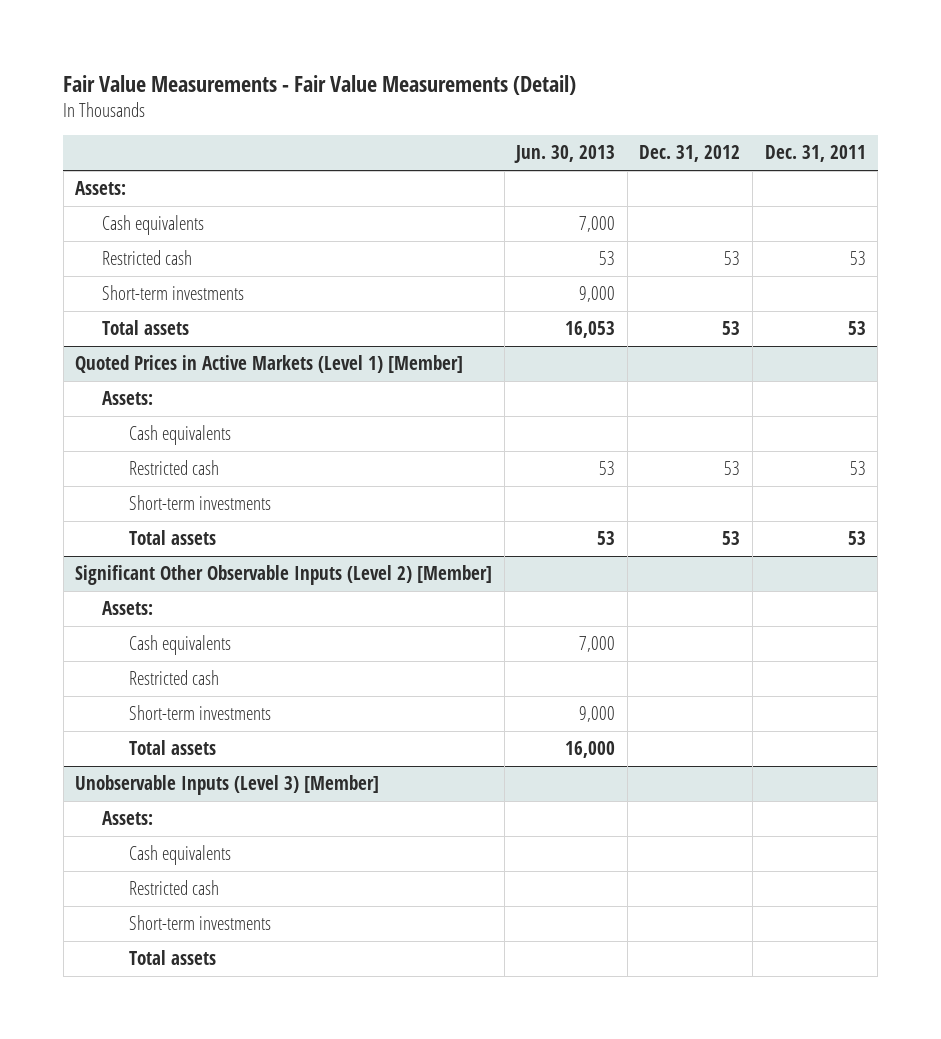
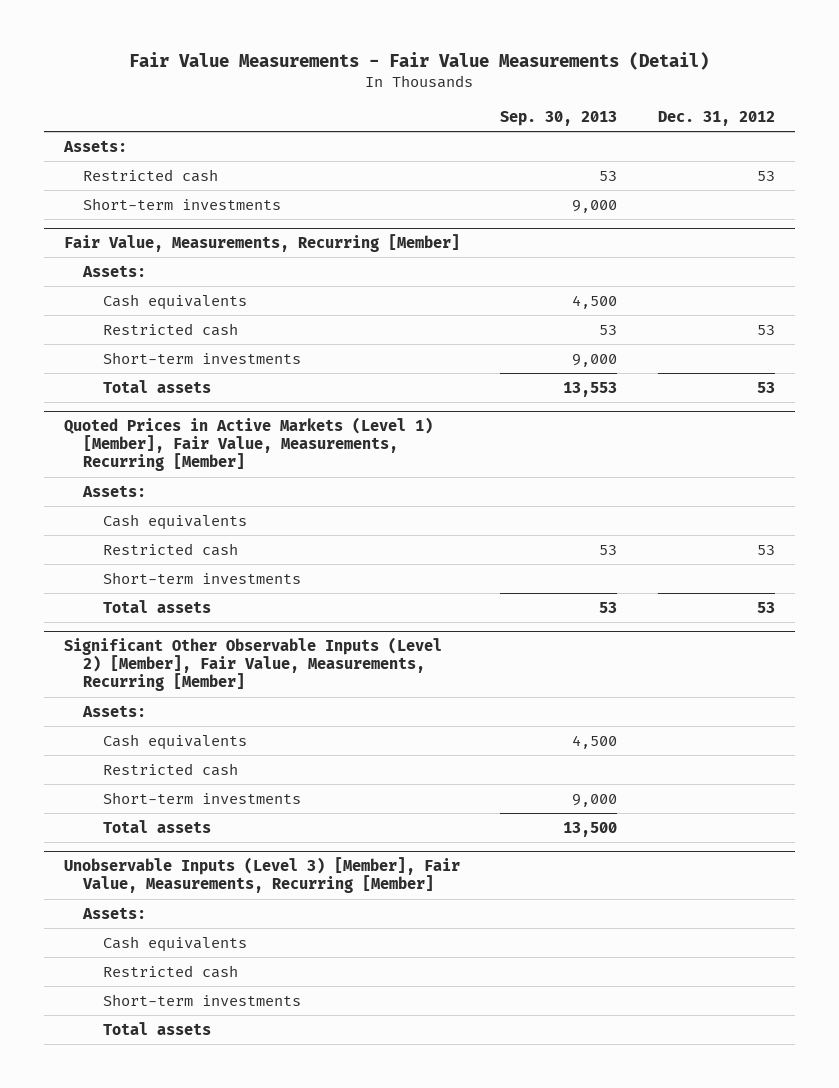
[514,145,616,164] Jun. 30, 2013 -> none
[764,145,866,163] Dec. 31, 2011 -> none
none -> [500,110,618,126] Sep. 30, 2013
[102,215,205,236] Cash equivalents -> none
[102,320,190,336] Total assets -> none
none -> [63,233,460,252] Fair Value, Measurements, Recurring [Member]
none -> [82,264,147,277] Assets:
none -> [102,293,247,310] Cash equivalents
none -> [102,322,238,336] Restricted cash
none -> [102,351,301,364] Short-term investments
none -> [102,379,211,393] Total assets
[75,355,464,374] Quoted Prices in Active Markets (Level 1) [Member] -> [63,416,433,472] Quoted Prices in Active Markets (Level 1) [Member], Fair Value, Measurements, Recurring [Member]
[75,565,493,586] Significant Other Observable Inputs (Level 2) [Member] -> [63,636,442,692] Significant Other Observable Inputs (Level 2) [Member], Fair Value, Measurements, Recurring [Member]
[75,775,380,796] Unobservable Inputs (Level 3) [Member] -> [63,856,460,894] Unobservable Inputs (Level 3) [Member], Fair Value, Measurements, Recurring [Member]

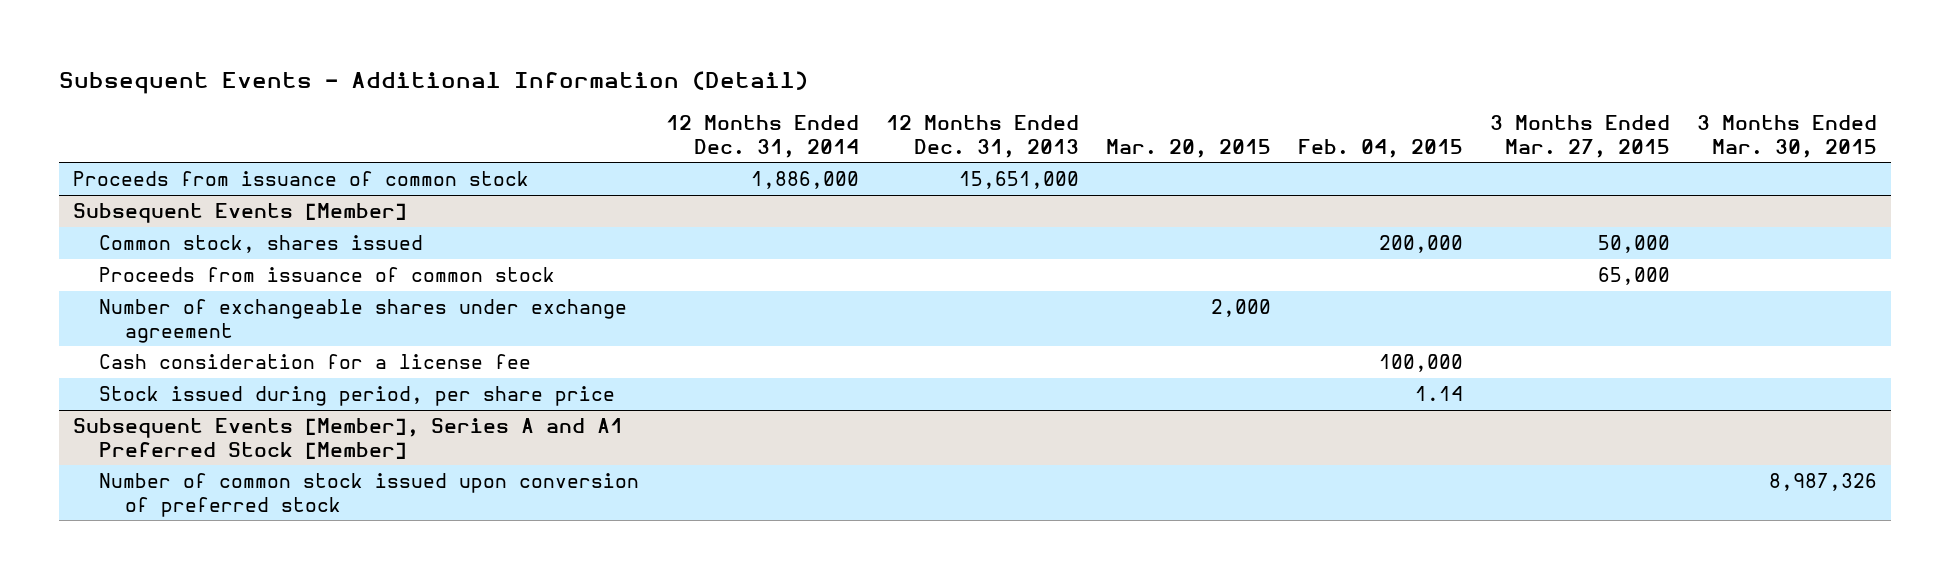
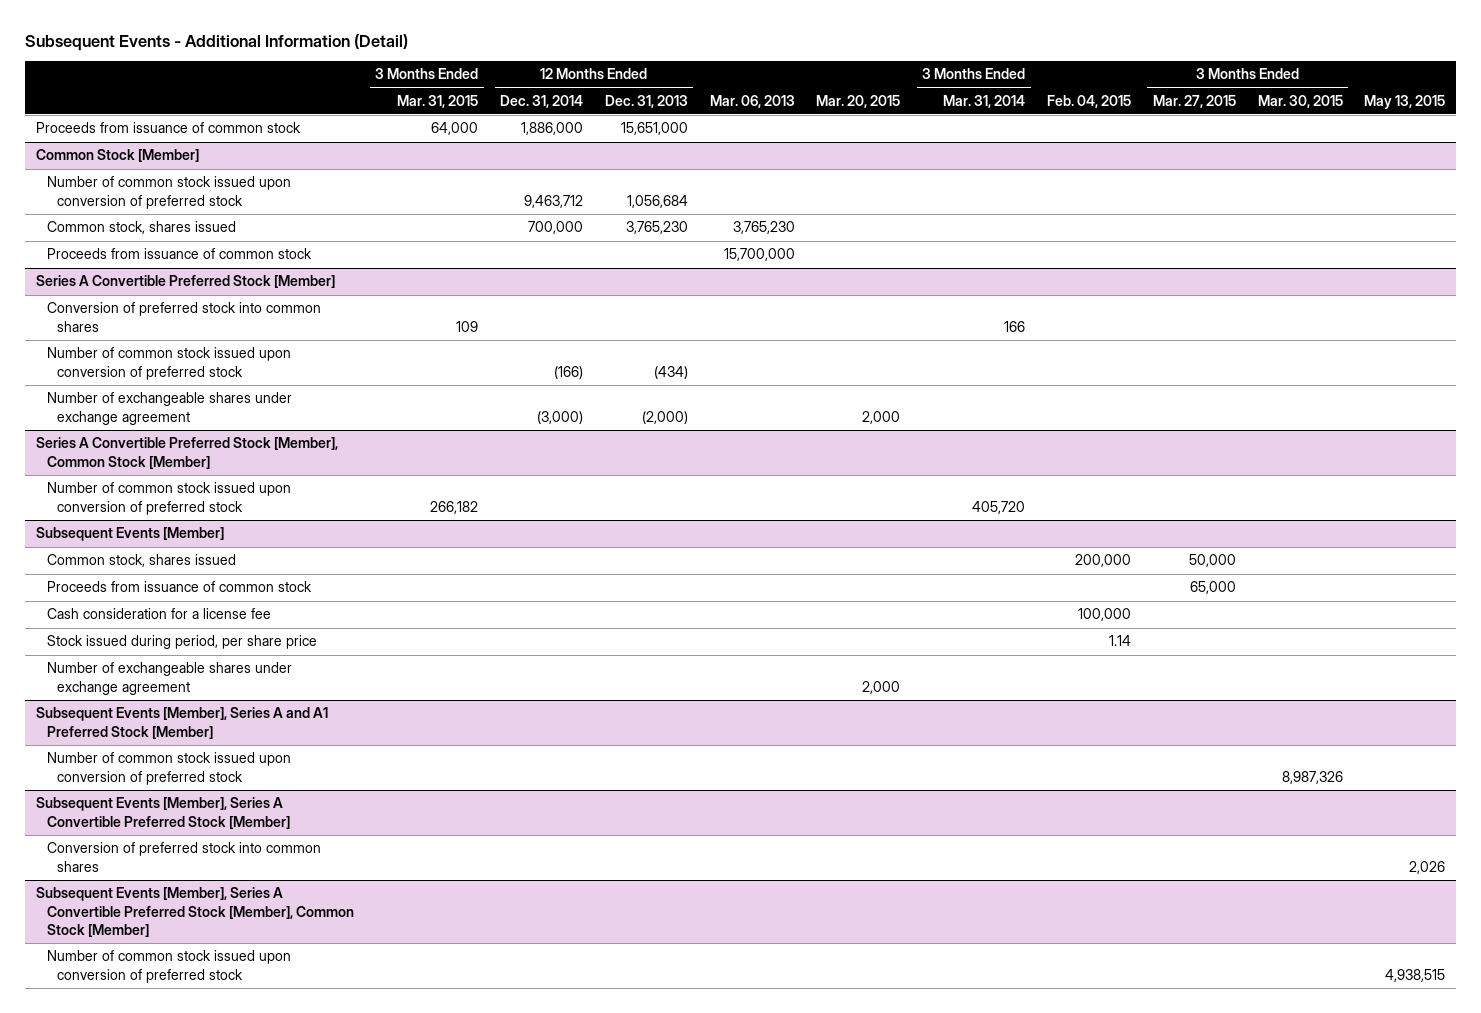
none -> [397,94,479,108] Mar. 31, 2015
none -> [709,94,795,108] Mar. 06, 2013
none -> [943,94,1026,108] Mar. 31, 2014
none -> [1364,94,1446,109] May 13, 2015
none -> [35,149,199,163] Common Stock [Member]
none -> [46,176,291,209] Number of common stock issued upon conversion of preferred stock
none -> [46,221,236,235] Common stock, shares issued
none -> [46,248,312,260] Proceeds from issuance of common stock
none -> [35,275,335,289] Series A Convertible Preferred Stock [Member]
none -> [46,302,321,332] Conversion of preferred stock into common shares
none -> [46,347,291,380] Number of common stock issued upon conversion of preferred stock
none -> [46,392,292,425] Number of exchangeable shares under exchange agreement
none -> [35,437,338,469] Series A Convertible Preferred Stock [Member], Common Stock [Member]
none -> [46,482,291,515] Number of common stock issued upon conversion of preferred stock
[99,299,628,343] Number of exchangeable shares under exchange agreement -> [46,662,292,695] Number of exchangeable shares under exchange agreement
none -> [35,797,290,829] Subsequent Events [Member], Series A Convertible Preferred Stock [Member]
none -> [46,842,321,872] Conversion of preferred stock into common shares
none -> [35,887,354,938] Subsequent Events [Member], Series A Convertible Preferred Stock [Member], Common Stock [Member]
none -> [46,950,291,983] Number of common stock issued upon conversion of preferred stock

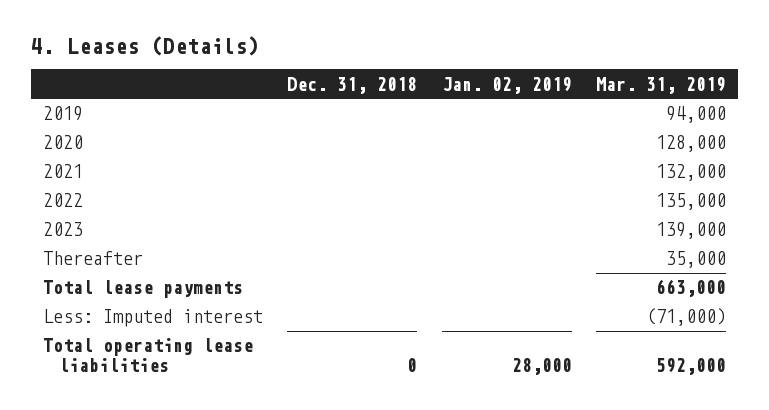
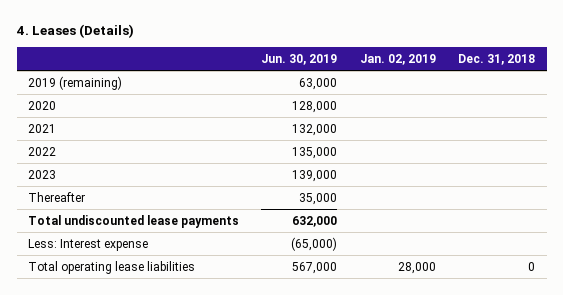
[596,76,727,94] Mar. 31, 2019 -> none
none -> [261,53,338,65] Jun. 30, 2019
[42,106,83,122] 2019 -> [27,75,122,90] 2019 (remaining)
[42,280,243,299] Total lease payments -> [27,214,239,228] Total undiscounted lease payments
[42,309,263,328] Less: Imputed interest -> [27,238,148,251] Less: Interest expense

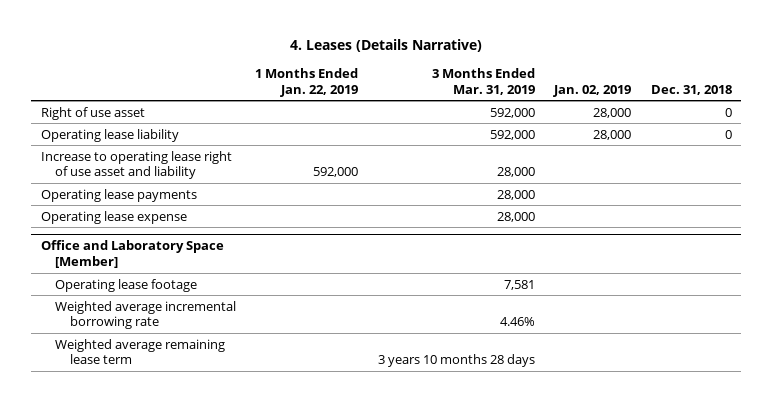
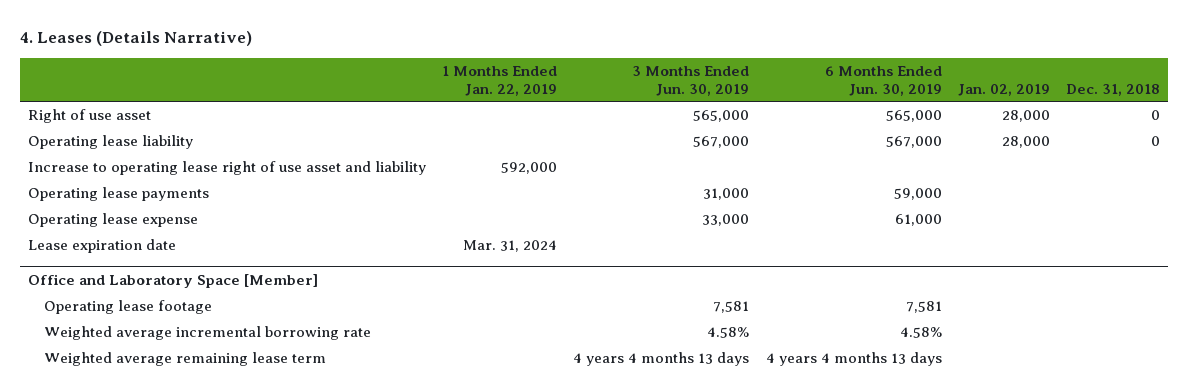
[431,68,535,95] 3 Months Ended Mar. 31, 2019 -> none
none -> [632,65,750,96] 3 Months Ended Jun. 30, 2019
none -> [824,65,942,96] 6 Months Ended Jun. 30, 2019
none -> [28,239,177,254] Lease expiration date

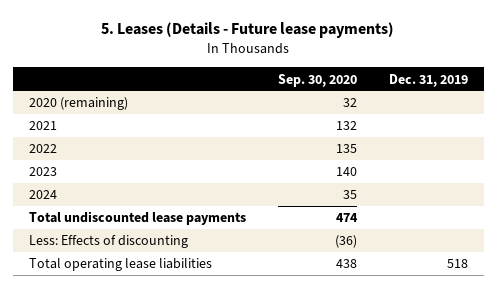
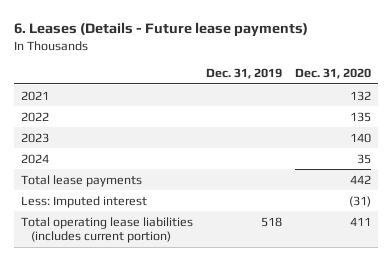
[101,22,395,39] 5. Leases (Details - Future lease payments) -> [13,22,308,38] 6. Leases (Details - Future lease payments)
[277,73,357,87] Sep. 30, 2020 -> none
none -> [295,68,372,80] Dec. 31, 2020
[28,97,128,111] 2020 (remaining) -> none
[28,211,246,226] Total undiscounted lease payments -> [20,174,142,187] Total lease payments
[28,235,188,249] Less: Effects of discounting -> [20,195,147,208] Less: Imputed interest
[28,258,212,272] Total operating lease liabilities -> [20,216,193,244] Total operating lease liabilities (includes current portion)

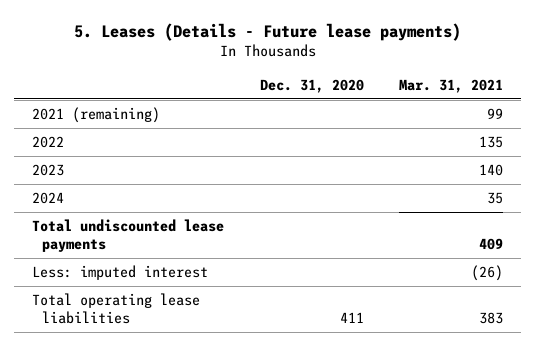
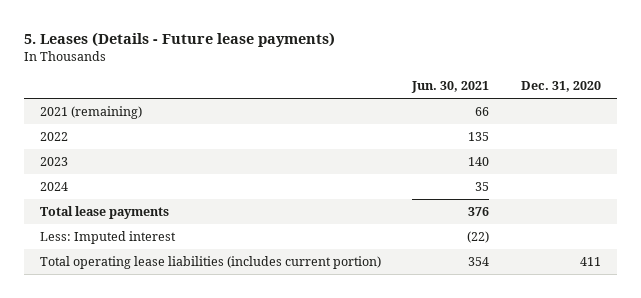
[399,78,504,93] Mar. 31, 2021 -> none
none -> [411,81,490,94] Jun. 30, 2021
[31,219,224,252] Total undiscounted lease payments -> [39,206,169,220] Total lease payments
[31,265,208,281] Less: imputed interest -> [39,231,176,245] Less: Imputed interest
[31,293,200,324] Total operating lease liabilities -> [39,256,381,270] Total operating lease liabilities (includes current portion)

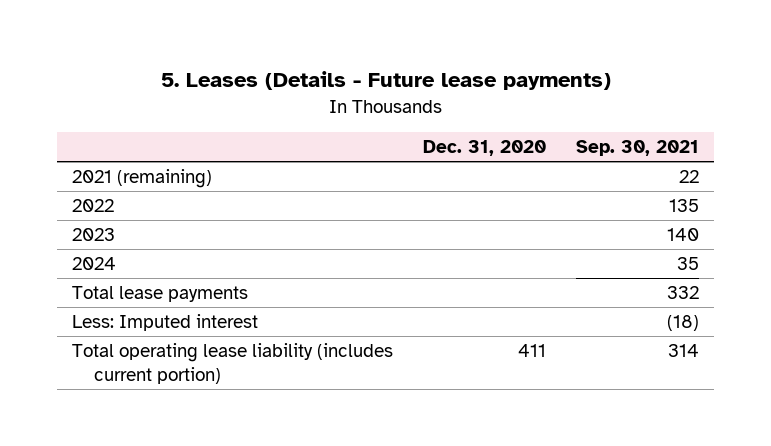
[411,81,490,94] Jun. 30, 2021 -> none
none -> [576,140,700,157] Sep. 30, 2021
[39,256,381,270] Total operating lease liabilities (includes current portion) -> [72,343,394,384] Total operating lease liability (includes current portion)

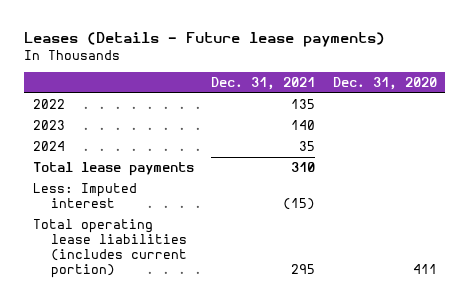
[160,71,611,91] 5. Leases (Details - Future lease payments) -> [23,31,385,47] Leases (Details - Future lease payments)
[576,140,700,157] Sep. 30, 2021 -> none
none -> [211,76,316,90] Dec. 31, 2021
[72,169,213,189] 2021 (remaining) -> none
[72,343,394,384] Total operating lease liability (includes current portion) -> [32,218,188,279] Total operating lease liabilities (includes current portion)

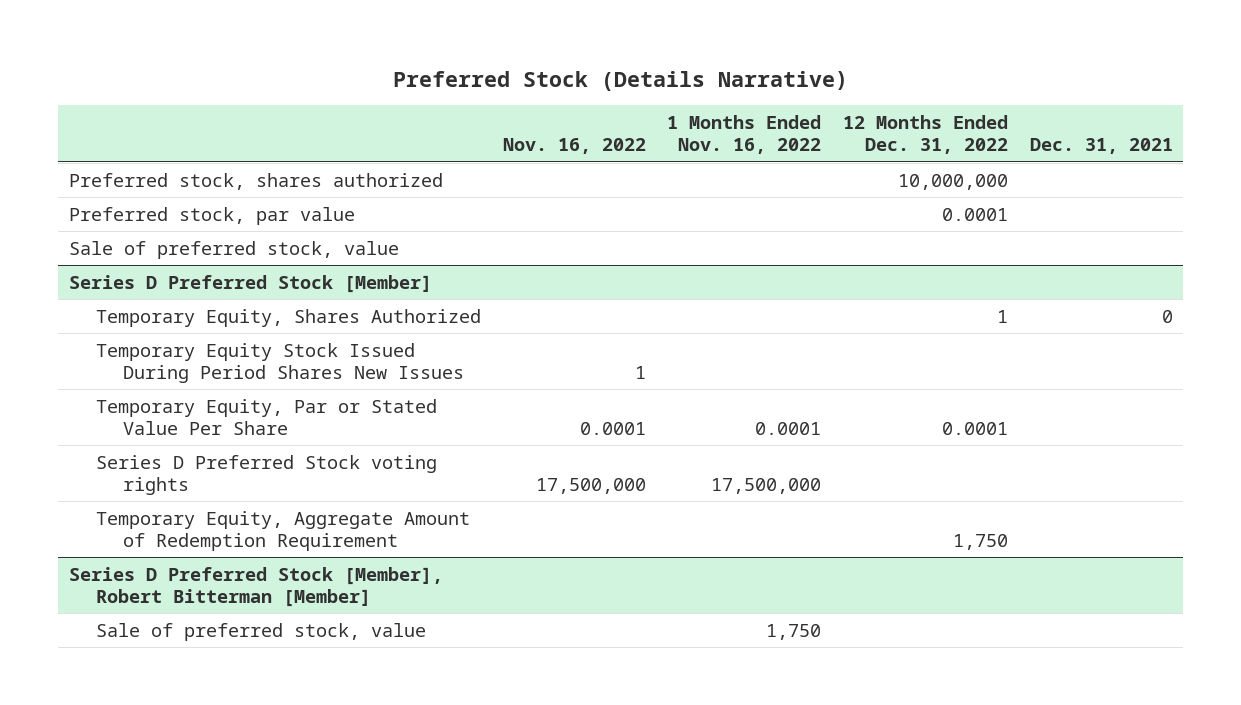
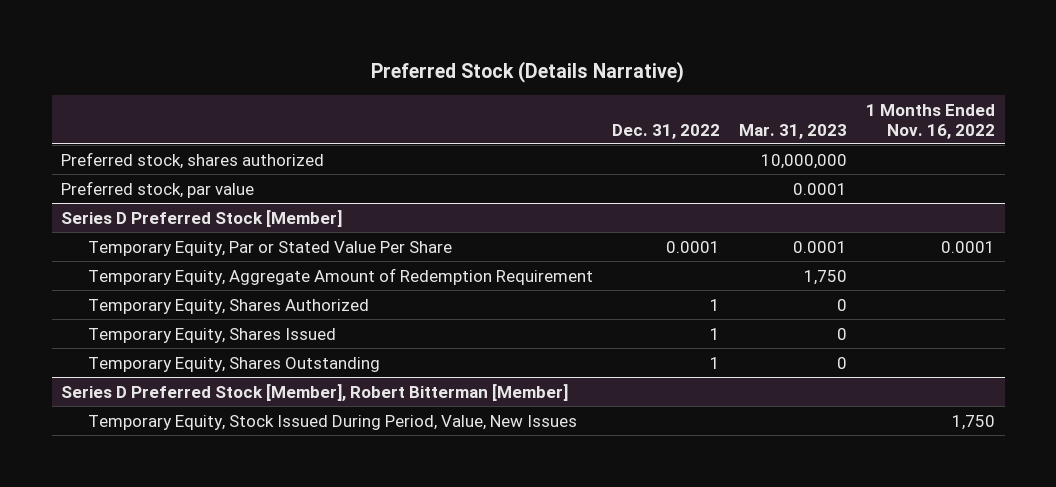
[502,138,646,155] Nov. 16, 2022 -> none
[842,115,1008,155] 12 Months Ended Dec. 31, 2022 -> none
[1029,138,1173,155] Dec. 31, 2021 -> none
none -> [611,123,720,139] Dec. 31, 2022
none -> [738,123,847,139] Mar. 31, 2023
[68,240,399,259] Sale of preferred stock, value -> none
[95,342,464,383] Temporary Equity Stock Issued During Period Shares New Issues -> none
[95,454,437,495] Series D Preferred Stock voting rights -> none
[95,308,481,327] Temporary Equity, Shares Authorized -> [87,298,369,314] Temporary Equity, Shares Authorized
none -> [87,327,336,343] Temporary Equity, Shares Issued
none -> [87,356,380,372] Temporary Equity, Shares Outstanding
[95,622,426,641] Sale of preferred stock, value -> [87,414,577,430] Temporary Equity, Stock Issued During Period, Value, New Issues

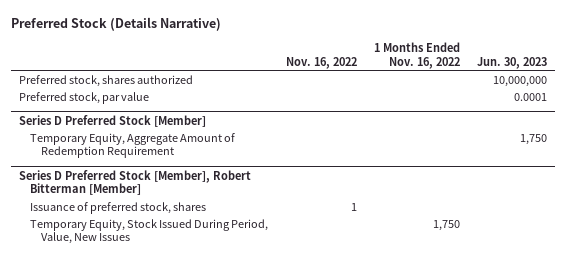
[611,123,720,139] Dec. 31, 2022 -> none
[738,123,847,139] Mar. 31, 2023 -> none
none -> [285,56,357,69] Nov. 16, 2022
none -> [476,56,547,69] Jun. 30, 2023
[87,240,452,256] Temporary Equity, Par or Stated Value Per Share -> none
[87,298,369,314] Temporary Equity, Shares Authorized -> none
[87,327,336,343] Temporary Equity, Shares Issued -> none
[87,356,380,372] Temporary Equity, Shares Outstanding -> none
none -> [30,201,207,214] Issuance of preferred stock, shares

